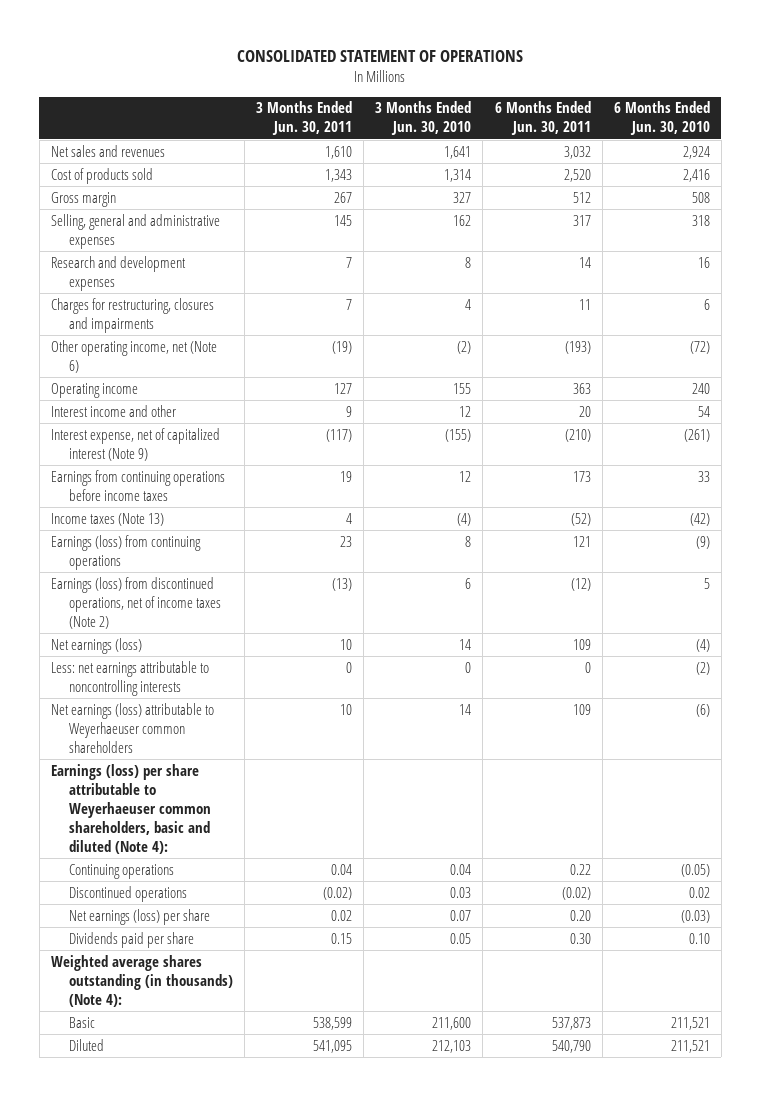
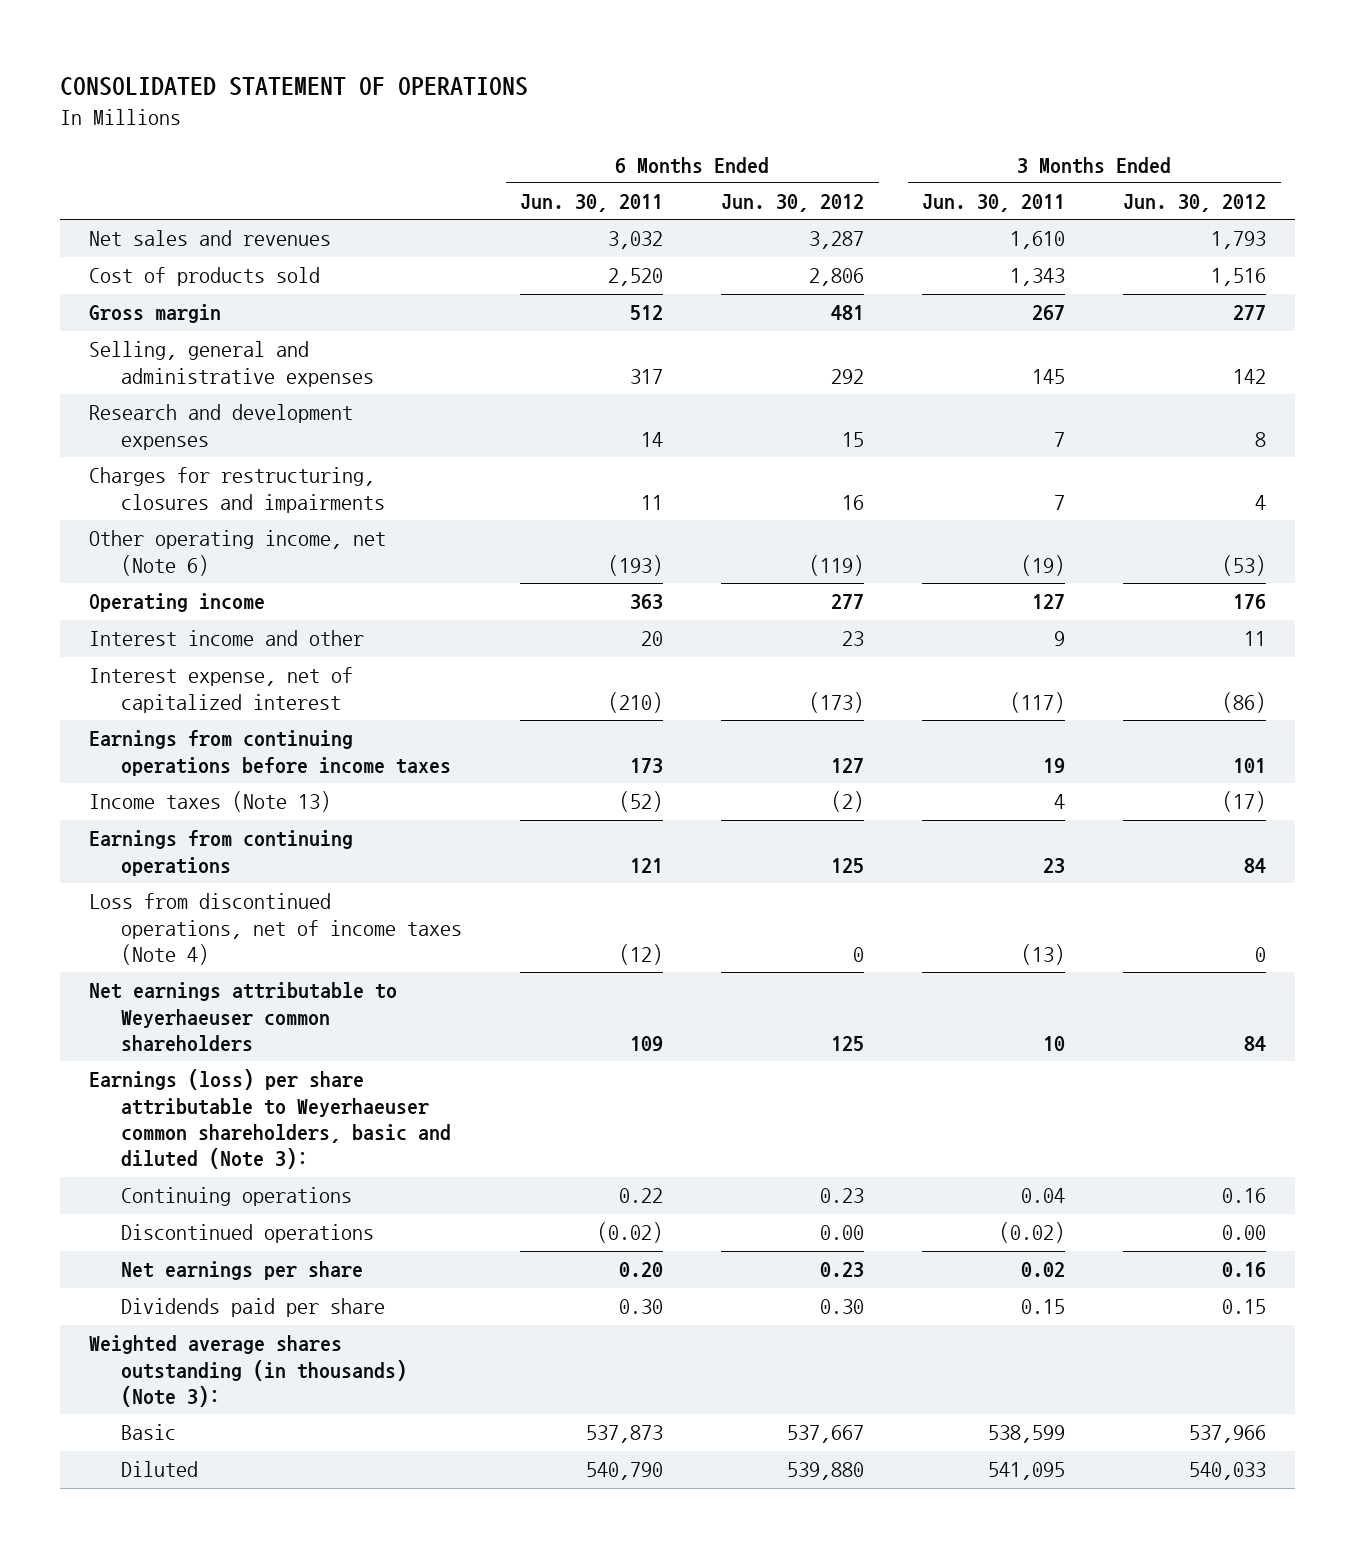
[375,101,472,136] 3 Months Ended Jun. 30, 2010 -> none
[613,101,710,136] 6 Months Ended Jun. 30, 2010 -> none
none -> [721,194,865,213] Jun. 30, 2012
none -> [1123,194,1267,213] Jun. 30, 2012
[51,427,221,461] Interest expense, net of capitalized interest (Note 9) -> [89,667,354,713] Interest expense, net of capitalized interest
[51,637,143,654] Net earnings (loss) -> none
[51,660,210,696] Less: net earnings attributable to noncontrolling interests -> none
[51,534,202,570] Earnings (loss) from continuing operations -> [89,830,354,876] Earnings from continuing operations
[51,576,221,629] Earnings (loss) from discontinued operations, net of income taxes (Note 2) -> [89,893,462,966] Loss from discontinued operations, net of income taxes (Note 4)
[51,702,215,753] Net earnings (loss) attributable to Weyerhaeuser common shareholders -> [89,982,398,1052] Net earnings attributable to Weyerhaeuser common shareholders
[51,763,211,854] Earnings (loss) per share attributable to Weyerhaeuser common shareholders, basic and diluted (Note 4): -> [89,1069,451,1170] Earnings (loss) per share attributable to Weyerhaeuser common shareholders, basic and diluted (Note 3):
[68,908,210,925] Net earnings (loss) per share -> [120,1261,363,1281] Net earnings per share
[51,954,233,1007] Weighted average shares outstanding (in thousands) (Note 4): -> [89,1335,407,1408] Weighted average shares outstanding (in thousands) (Note 3):

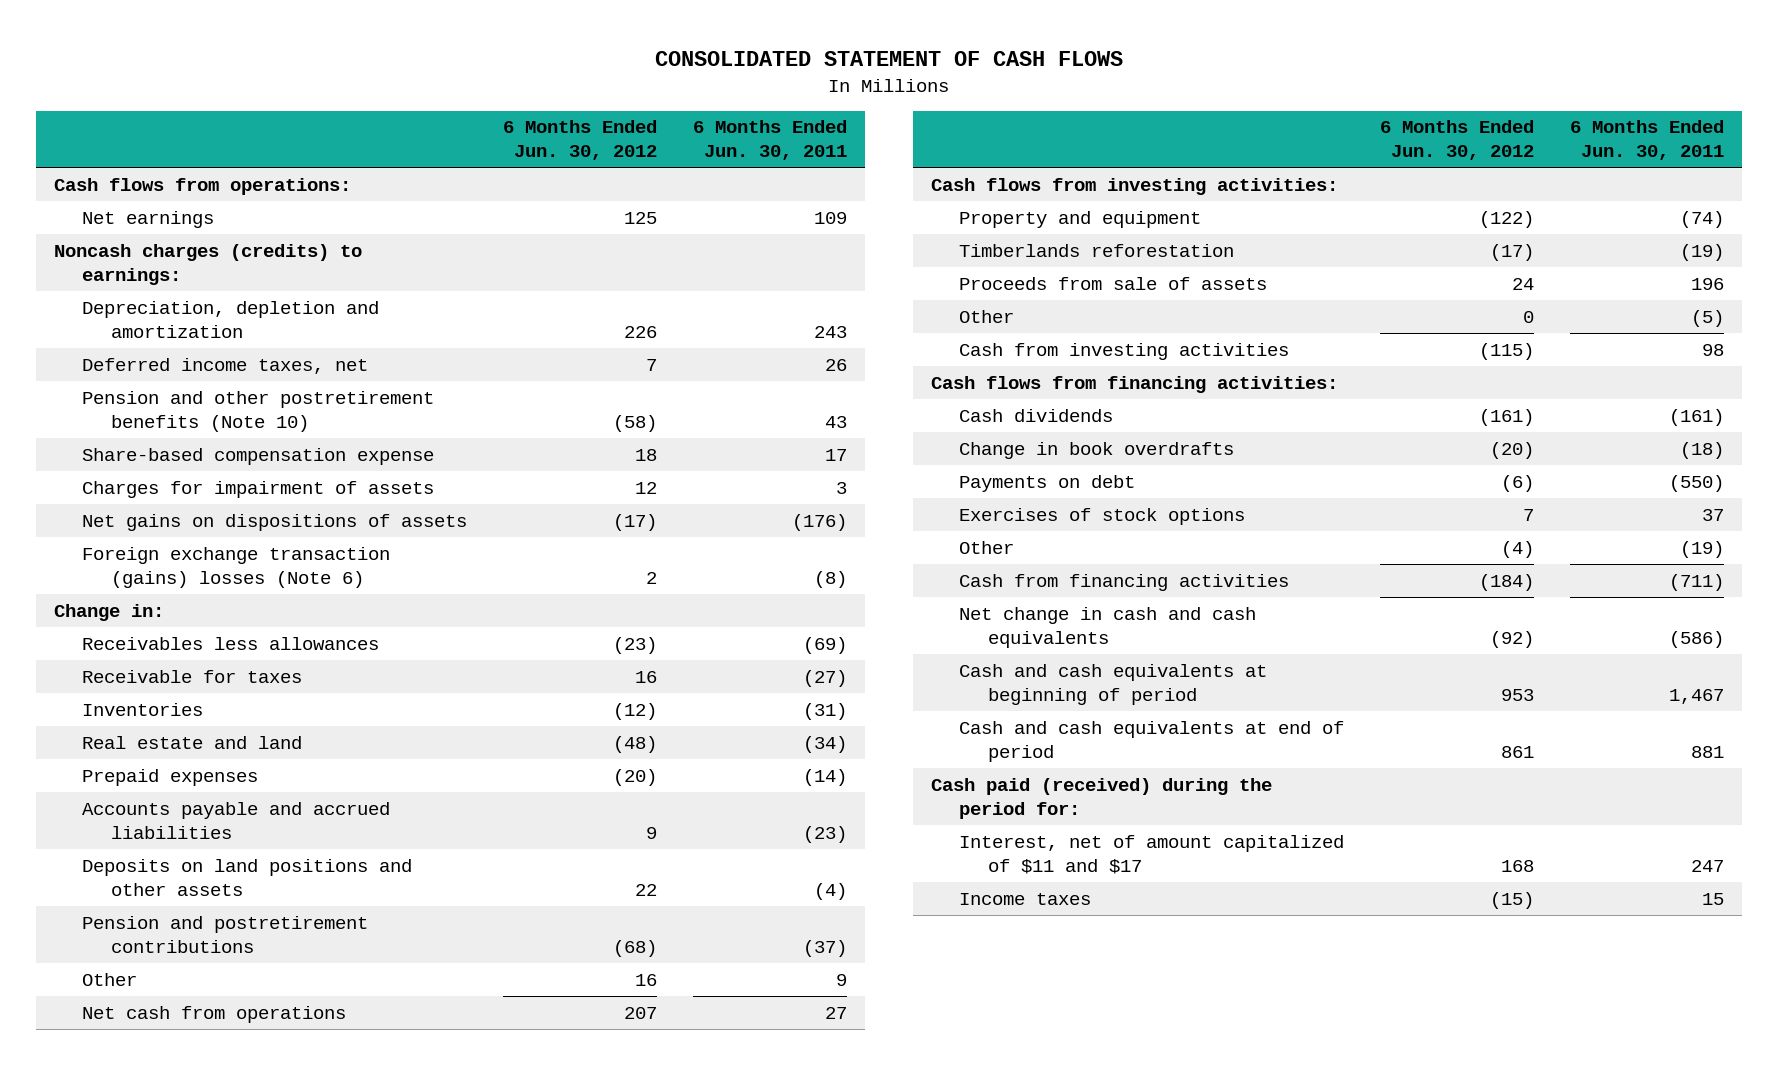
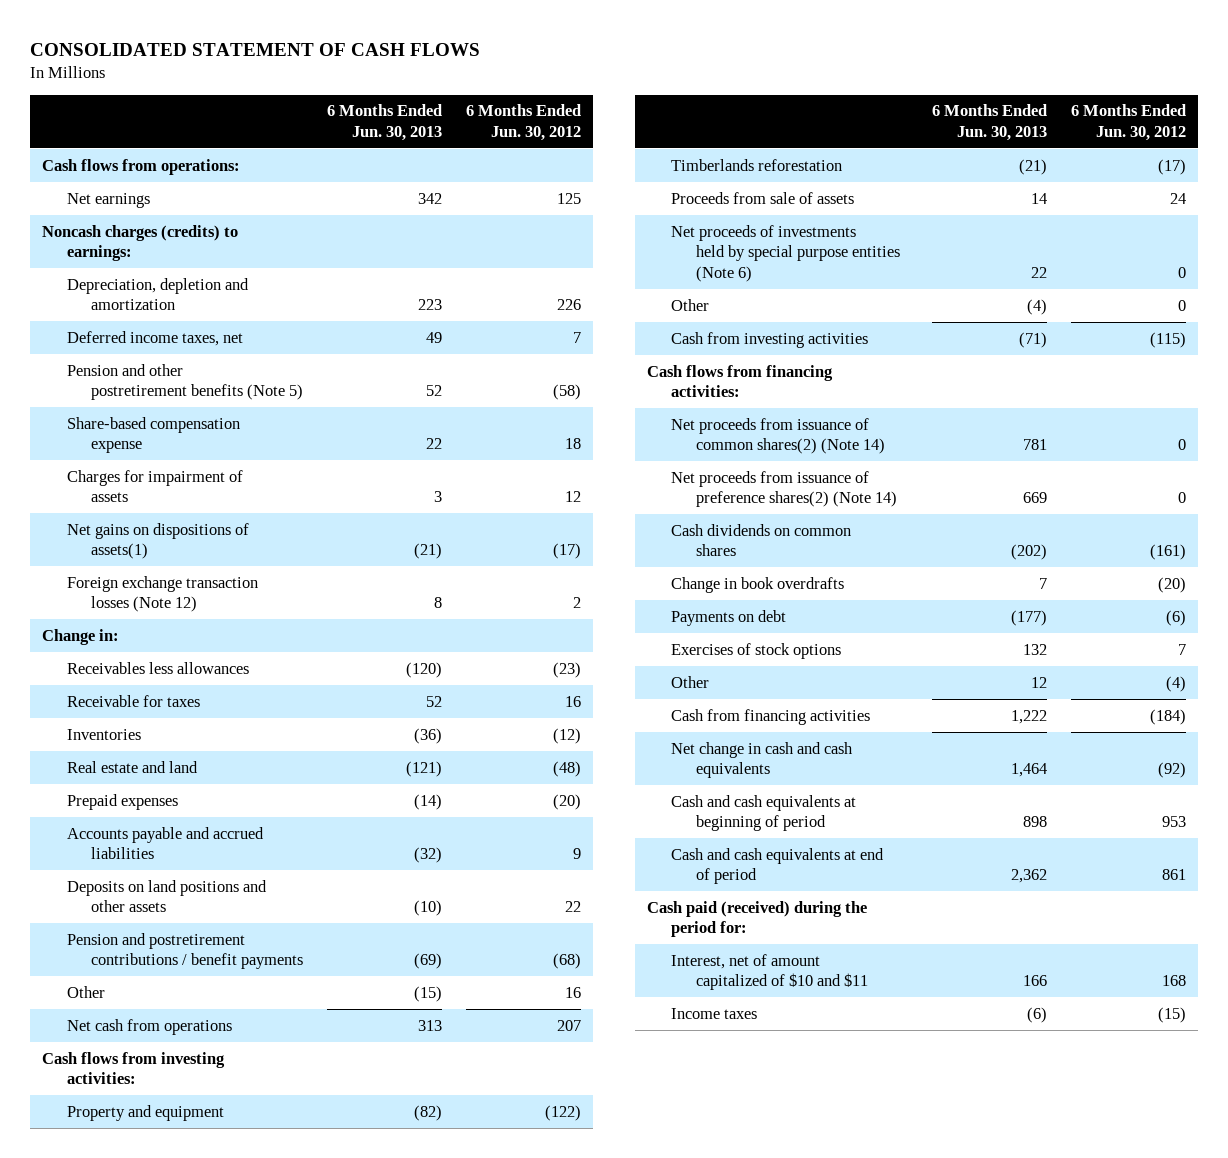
[693,120,848,161] 6 Months Ended Jun. 30, 2011 -> none
none -> [327,104,443,141] 6 Months Ended Jun. 30, 2013
[82,390,435,432] Pension and other postretirement benefits (Note 10) -> [66,363,304,401] Pension and other postretirement benefits (Note 5)
[82,513,468,531] Net gains on dispositions of assets -> [66,522,249,560] Net gains on dispositions of assets(1)
[82,546,391,588] Foreign exchange transaction (gains) losses (Note 6) -> [66,575,258,613] Foreign exchange transaction losses (Note 12)
[82,915,369,953] Pension and postretirement contributions -> [66,932,304,970] Pension and postretirement contributions / benefit payments
none -> [671,224,900,282] Net proceeds of investments held by special purpose entities (Note 6)
none -> [671,417,885,455] Net proceeds from issuance of common shares(2) (Note 14)
none -> [671,470,897,508] Net proceeds from issuance of preference shares(2) (Note 14)
[959,408,1114,422] Cash dividends -> [671,523,852,557] Cash dividends on common shares
[959,834,1345,874] Interest, net of amount capitalized of $11 and $17 -> [671,953,868,991] Interest, net of amount capitalized of $10 and $11

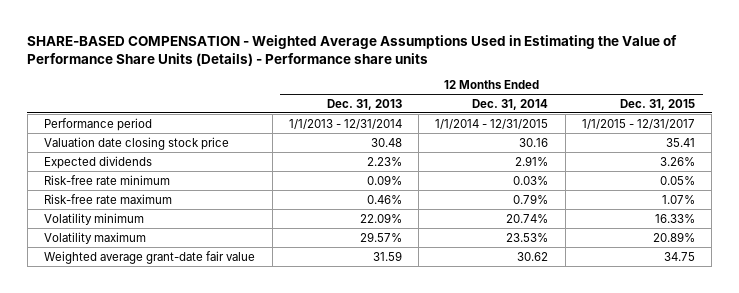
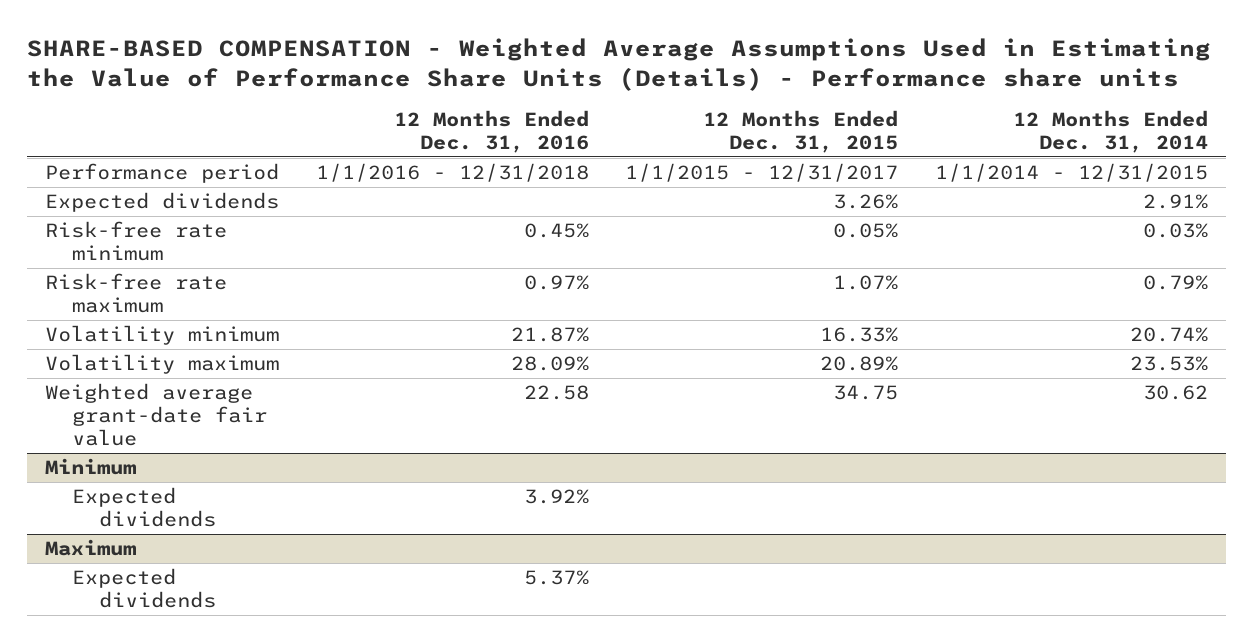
[326,98,402,110] Dec. 31, 2013 -> none
none -> [393,109,589,153] 12 Months Ended Dec. 31, 2016
[44,136,230,150] Valuation date closing stock price -> none
none -> [44,458,136,476] Minimum
none -> [72,487,217,528] Expected dividends
none -> [44,539,136,557] Maximum
none -> [72,568,217,609] Expected dividends

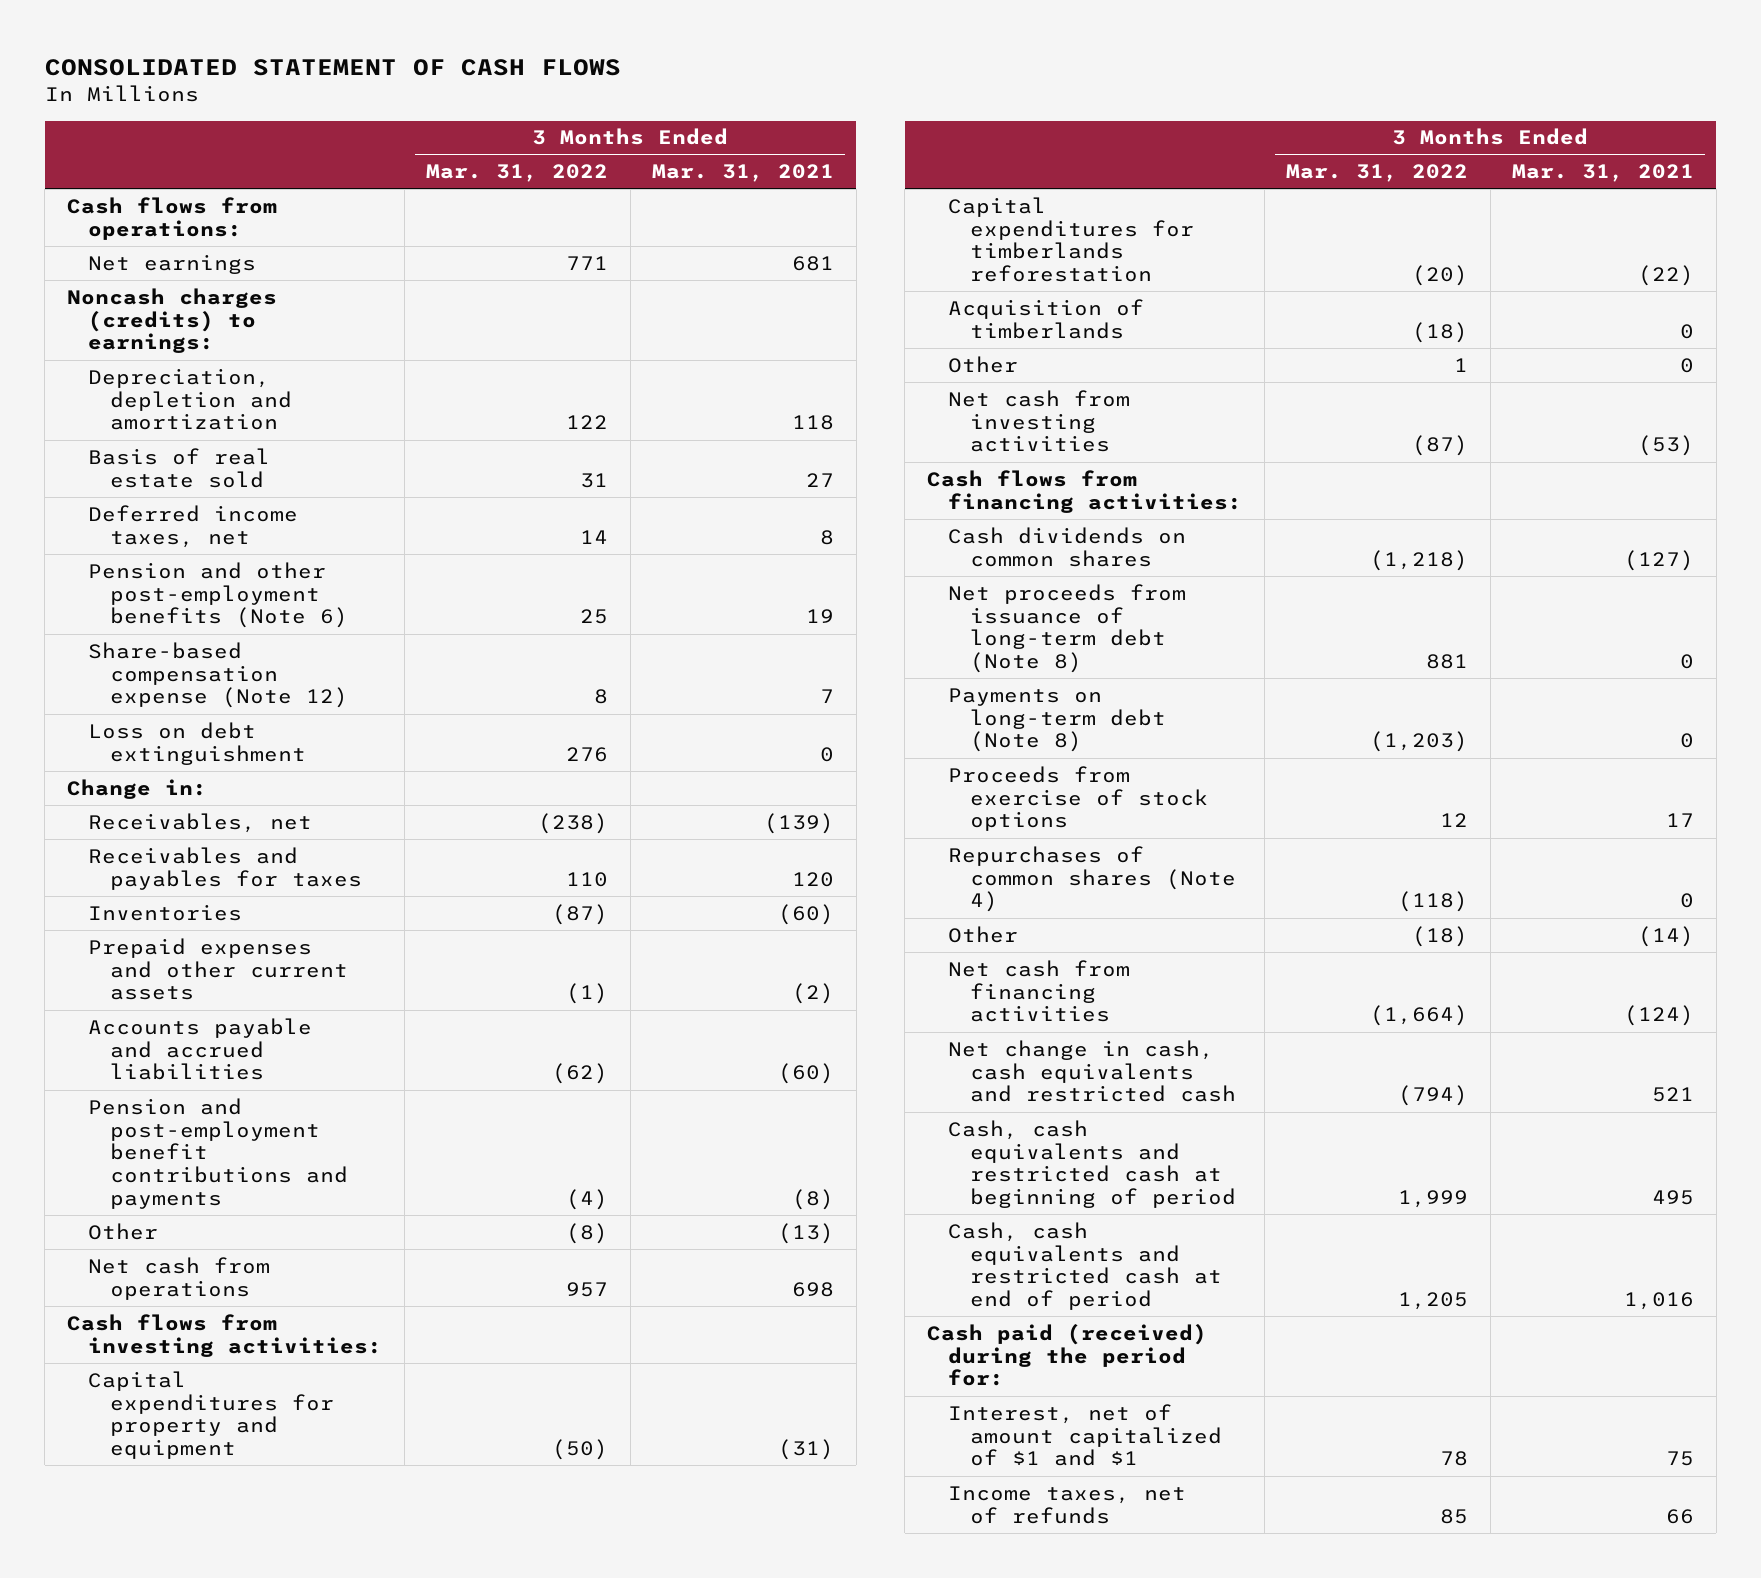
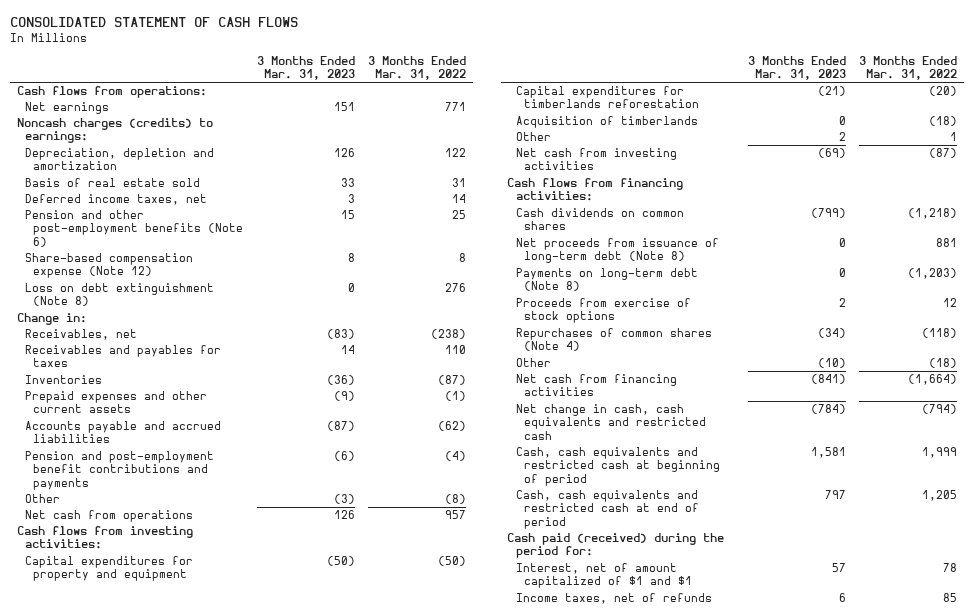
[652,164,835,183] Mar. 31, 2021 -> none
none -> [256,55,355,80] 3 Months Ended Mar. 31, 2023
[88,721,306,765] Loss on debt extinguishment -> [25,283,215,307] Loss on debt extinguishment (Note 8)

